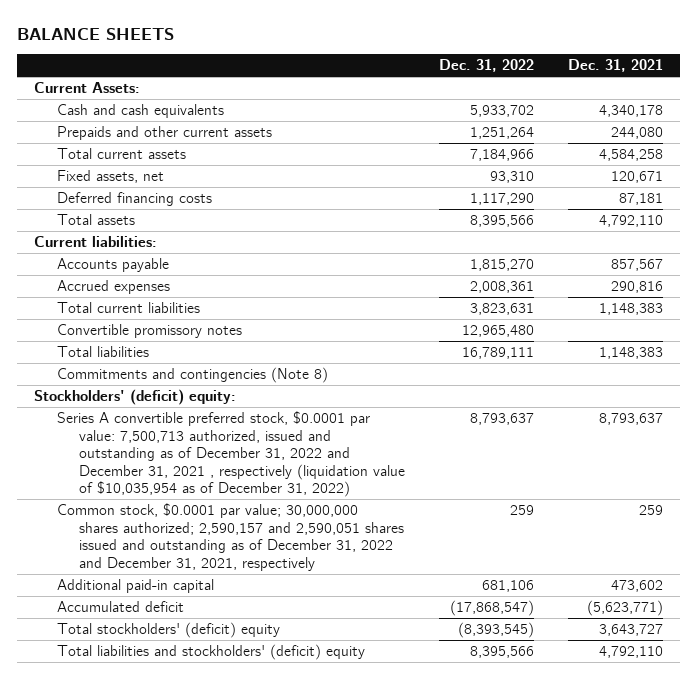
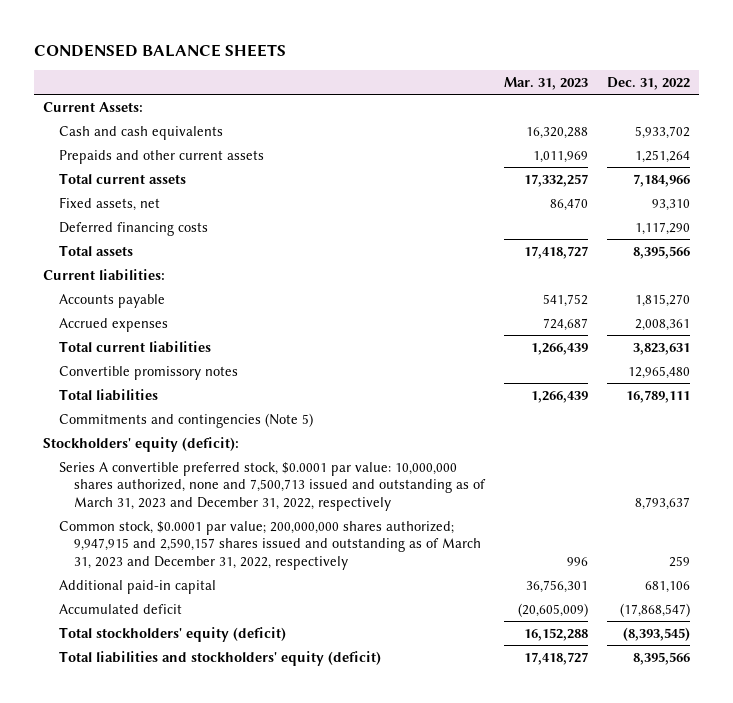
[17,27,175,40] BALANCE SHEETS -> [33,43,286,57] CONDENSED BALANCE SHEETS
[567,59,663,73] Dec. 31, 2021 -> none
none -> [504,77,589,91] Mar. 31, 2023
[56,367,328,384] Commitments and contingencies (Note 8) -> [58,412,313,428] Commitments and contingencies (Note 5)
[34,389,237,406] Stockholders' (deficit) equity: -> [43,436,240,452] Stockholders' equity (deficit):
[56,411,406,498] Series A convertible preferred stock, $0.0001 par value: 7,500,713 authorized, issued and outstanding as of December 31, 2022 and December 31, 2021 , respectively (liquidation value of $10,035,954 as of December 31, 2022) -> [58,461,487,511] Series A convertible preferred stock, $0.0001 par value: 10,000,000 shares authorized, none and 7,500,713 issued and outstanding as of March 31, 2023 and December 31, 2022, respectively
[56,503,405,571] Common stock, $0.0001 par value; 30,000,000 shares authorized; 2,590,157 and 2,590,051 shares issued and outstanding as of December 31, 2022 and December 31, 2021, respectively -> [58,520,482,570] Common stock, $0.0001 par value; 200,000,000 shares authorized; 9,947,915 and 2,590,157 shares issued and outstanding as of March 31, 2023 and December 31, 2022, respectively
[56,622,280,639] Total stockholders' (deficit) equity -> [58,626,286,642] Total stockholders' equity (deficit)
[56,644,365,661] Total liabilities and stockholders' (deficit) equity -> [58,650,381,666] Total liabilities and stockholders' equity (deficit)

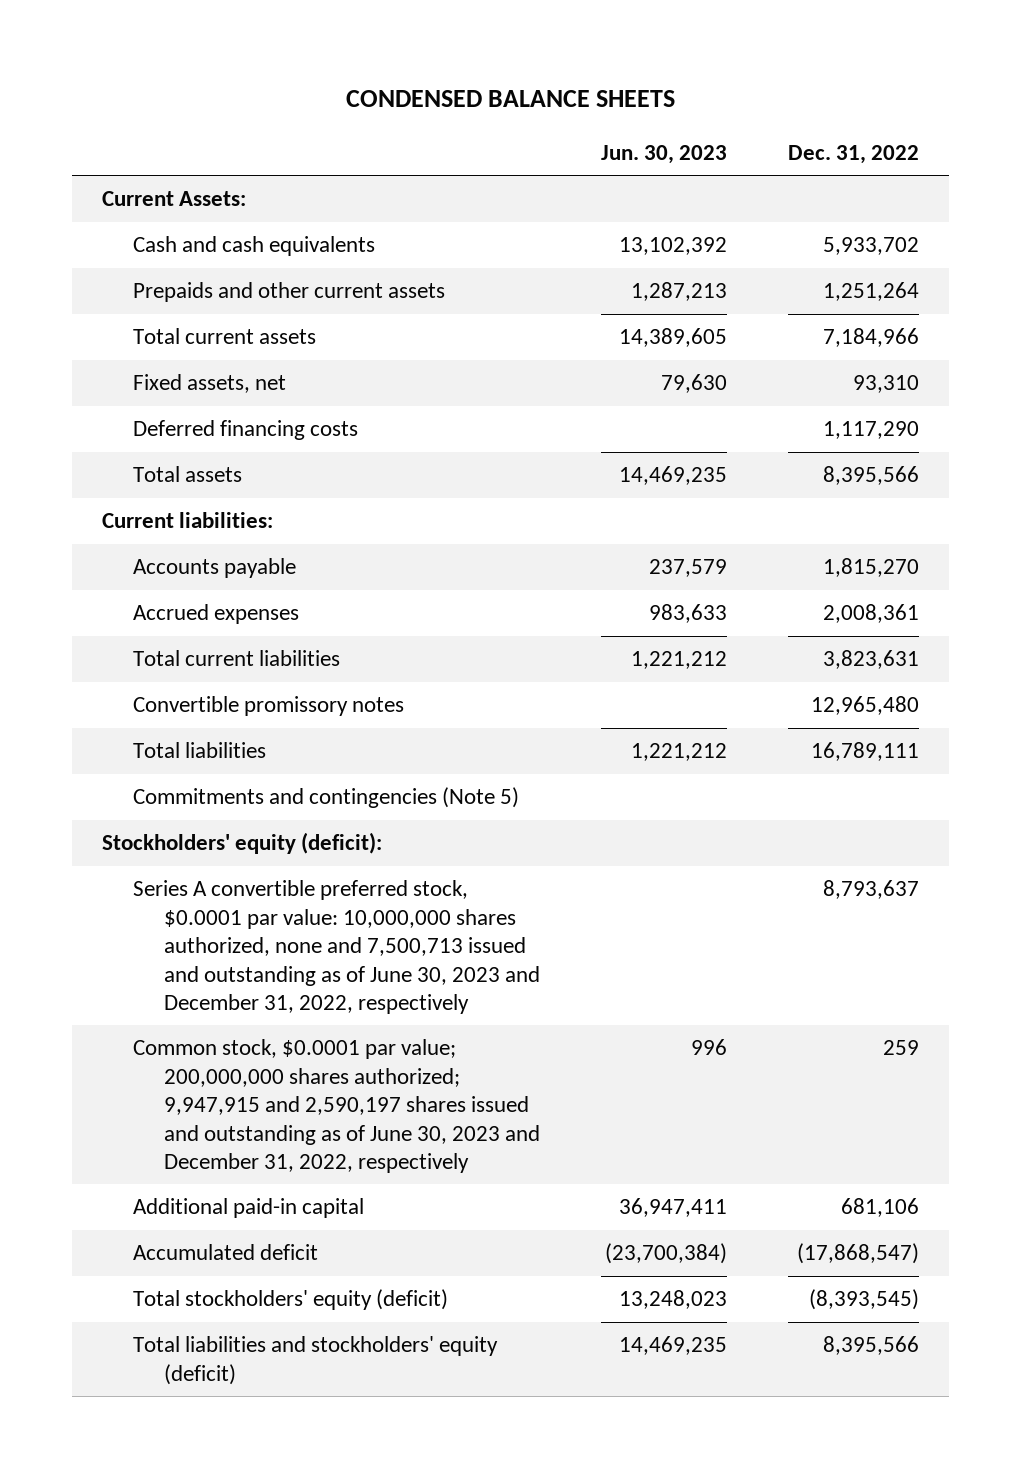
[504,77,589,91] Mar. 31, 2023 -> none
none -> [601,144,728,164] Jun. 30, 2023
[58,461,487,511] Series A convertible preferred stock, $0.0001 par value: 10,000,000 shares authorized, none and 7,500,713 issued and outstanding as of March 31, 2023 and December 31, 2022, respectively -> [133,880,541,1014] Series A convertible preferred stock, $0.0001 par value: 10,000,000 shares authorized, none and 7,500,713 issued and outstanding as of June 30, 2023 and December 31, 2022, respectively
[58,520,482,570] Common stock, $0.0001 par value; 200,000,000 shares authorized; 9,947,915 and 2,590,157 shares issued and outstanding as of March 31, 2023 and December 31, 2022, respectively -> [133,1039,541,1173] Common stock, $0.0001 par value; 200,000,000 shares authorized; 9,947,915 and 2,590,197 shares issued and outstanding as of June 30, 2023 and December 31, 2022, respectively

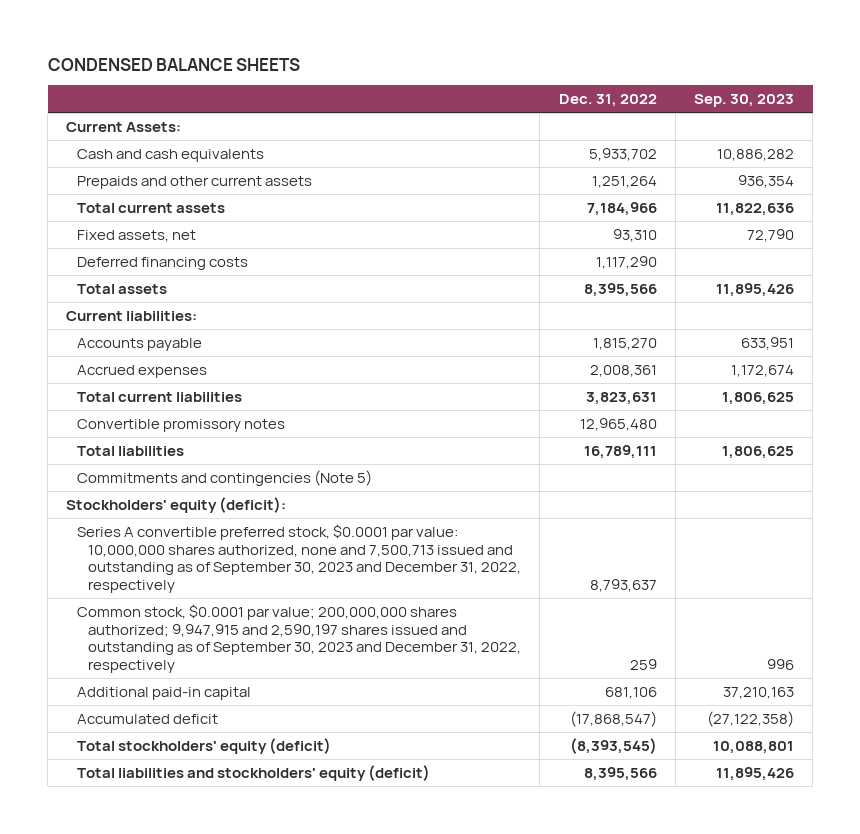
[601,144,728,164] Jun. 30, 2023 -> none
none -> [693,94,794,108] Sep. 30, 2023
[133,880,541,1014] Series A convertible preferred stock, $0.0001 par value: 10,000,000 shares authorized, none and 7,500,713 issued and outstanding as of June 30, 2023 and December 31, 2022, respectively -> [77,523,522,593] Series A convertible preferred stock, $0.0001 par value: 10,000,000 shares authorized, none and 7,500,713 issued and outstanding as of September 30, 2023 and December 31, 2022, respectively
[133,1039,541,1173] Common stock, $0.0001 par value; 200,000,000 shares authorized; 9,947,915 and 2,590,197 shares issued and outstanding as of June 30, 2023 and December 31, 2022, respectively -> [77,603,522,673] Common stock, $0.0001 par value; 200,000,000 shares authorized; 9,947,915 and 2,590,197 shares issued and outstanding as of September 30, 2023 and December 31, 2022, respectively

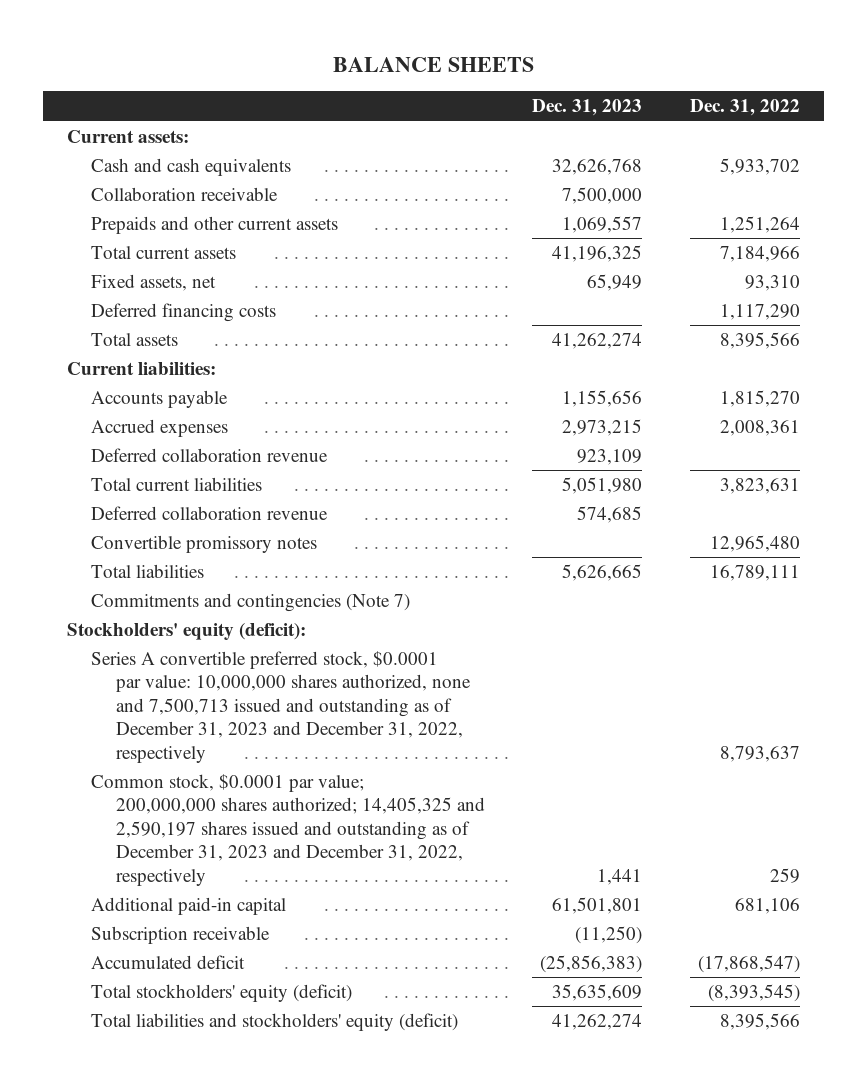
[47,57,300,71] CONDENSED BALANCE SHEETS -> [332,57,534,73] BALANCE SHEETS
[693,94,794,108] Sep. 30, 2023 -> none
none -> [532,99,643,117] Dec. 31, 2023
[66,121,182,132] Current Assets: -> [66,129,189,143] Current assets:
none -> [91,186,279,201] Collaboration receivable
none -> [91,447,329,462] Deferred collaboration revenue
none -> [91,505,329,520] Deferred collaboration revenue
[77,469,373,486] Commitments and contingencies (Note 5) -> [91,592,411,612] Commitments and contingencies (Note 7)
[77,523,522,593] Series A convertible preferred stock, $0.0001 par value: 10,000,000 shares authorized, none and 7,500,713 issued and outstanding as of September 30, 2023 and December 31, 2022, respectively -> [91,650,471,763] Series A convertible preferred stock, $0.0001 par value: 10,000,000 shares authorized, none and 7,500,713 issued and outstanding as of December 31, 2023 and December 31, 2022, respectively
[77,603,522,673] Common stock, $0.0001 par value; 200,000,000 shares authorized; 9,947,915 and 2,590,197 shares issued and outstanding as of September 30, 2023 and December 31, 2022, respectively -> [91,773,485,886] Common stock, $0.0001 par value; 200,000,000 shares authorized; 14,405,325 and 2,590,197 shares issued and outstanding as of December 31, 2023 and December 31, 2022, respectively
none -> [91,925,271,944] Subscription receivable

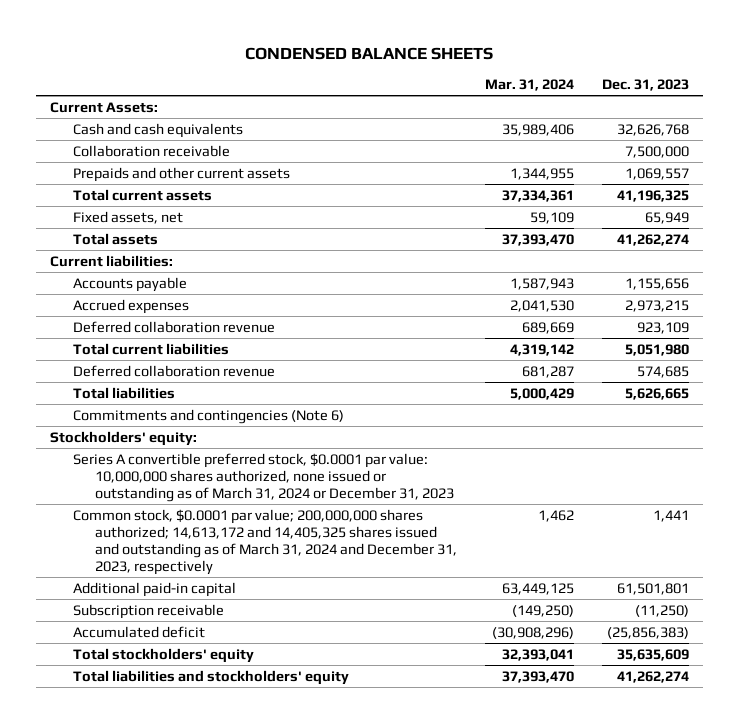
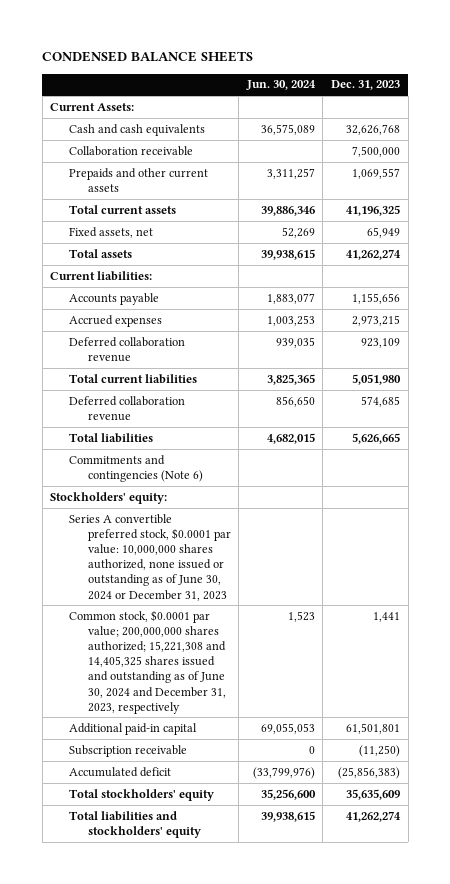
[485,79,575,92] Mar. 31, 2024 -> none
none -> [245,80,316,91] Jun. 30, 2024
[72,452,455,503] Series A convertible preferred stock, $0.0001 par value: 10,000,000 shares authorized, none issued or outstanding as of March 31, 2024 or December 31, 2023 -> [68,513,231,601] Series A convertible preferred stock, $0.0001 par value: 10,000,000 shares authorized, none issued or outstanding as of June 30, 2024 or December 31, 2023
[72,508,458,576] Common stock, $0.0001 par value; 200,000,000 shares authorized; 14,613,172 and 14,405,325 shares issued and outstanding as of March 31, 2024 and December 31, 2023, respectively -> [68,609,226,714] Common stock, $0.0001 par value; 200,000,000 shares authorized; 15,221,308 and 14,405,325 shares issued and outstanding as of June 30, 2024 and December 31, 2023, respectively

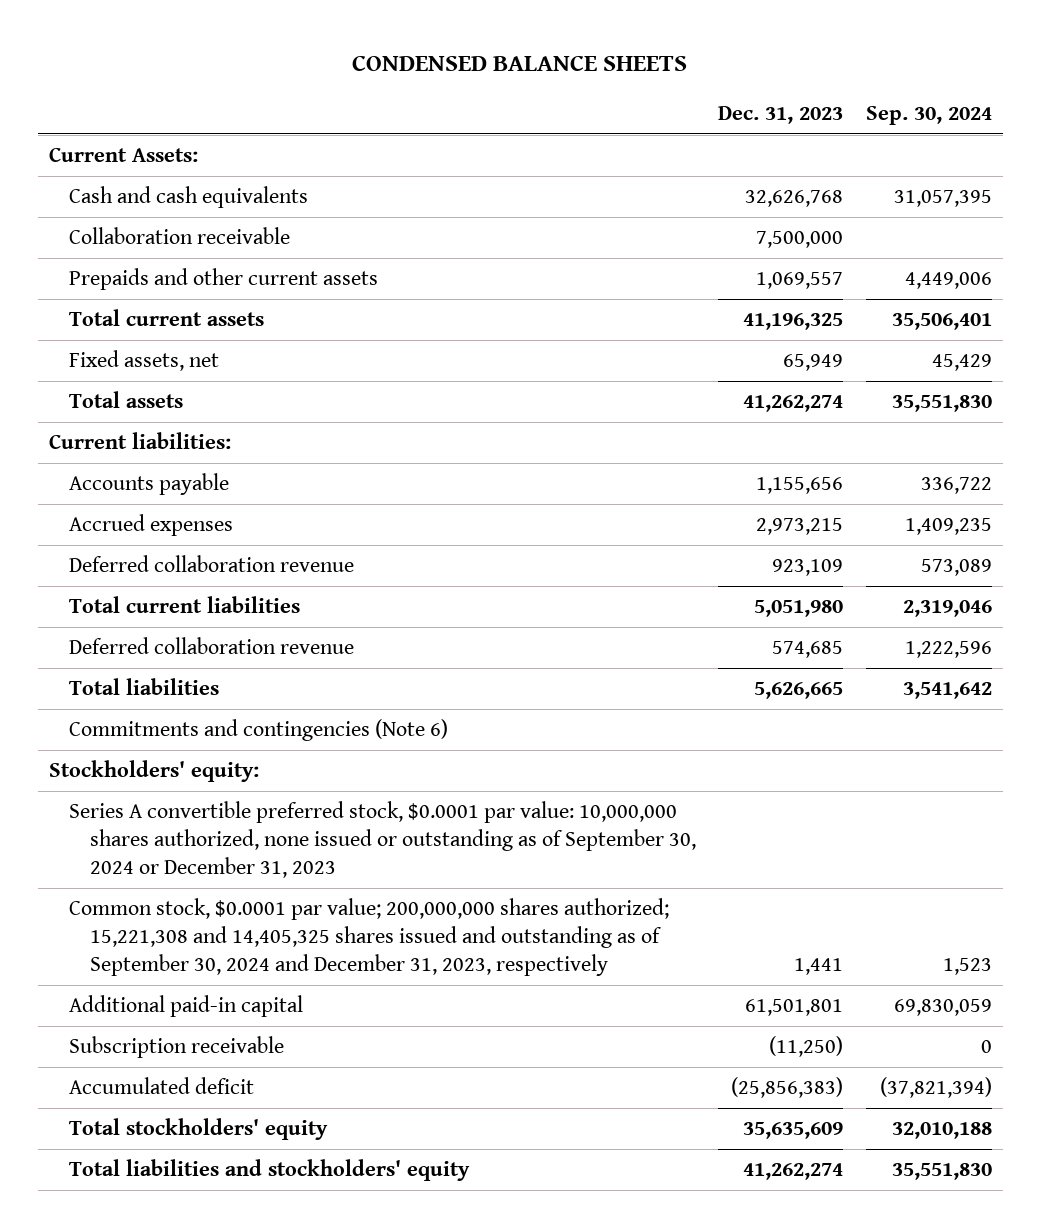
[245,80,316,91] Jun. 30, 2024 -> none
none -> [865,105,992,125] Sep. 30, 2024
[68,513,231,601] Series A convertible preferred stock, $0.0001 par value: 10,000,000 shares authorized, none issued or outstanding as of June 30, 2024 or December 31, 2023 -> [69,801,696,878] Series A convertible preferred stock, $0.0001 par value: 10,000,000 shares authorized, none issued or outstanding as of September 30, 2024 or December 31, 2023
[68,609,226,714] Common stock, $0.0001 par value; 200,000,000 shares authorized; 15,221,308 and 14,405,325 shares issued and outstanding as of June 30, 2024 and December 31, 2023, respectively -> [69,898,670,976] Common stock, $0.0001 par value; 200,000,000 shares authorized; 15,221,308 and 14,405,325 shares issued and outstanding as of September 30, 2024 and December 31, 2023, respectively

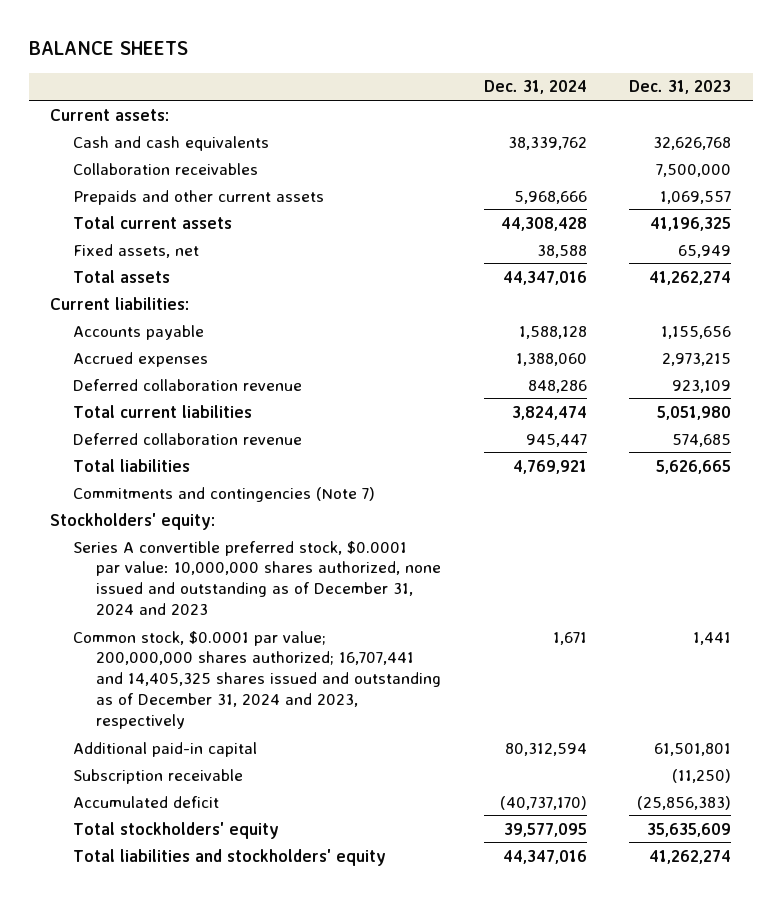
[352,55,688,72] CONDENSED BALANCE SHEETS -> [28,41,188,56] BALANCE SHEETS
[865,105,992,125] Sep. 30, 2024 -> none
none -> [483,80,587,95] Dec. 31, 2024
[49,147,199,163] Current Assets: -> [50,108,170,121] Current assets:
[69,227,291,245] Collaboration receivable -> [73,162,259,175] Collaboration receivables
[69,719,449,742] Commitments and contingencies (Note 6) -> [73,486,376,502] Commitments and contingencies (Note 7)
[69,801,696,878] Series A convertible preferred stock, $0.0001 par value: 10,000,000 shares authorized, none issued or outstanding as of September 30, 2024 or December 31, 2023 -> [73,540,441,616] Series A convertible preferred stock, $0.0001 par value: 10,000,000 shares authorized, none issued and outstanding as of December 31, 2024 and 2023
[69,898,670,976] Common stock, $0.0001 par value; 200,000,000 shares authorized; 15,221,308 and 14,405,325 shares issued and outstanding as of September 30, 2024 and December 31, 2023, respectively -> [73,630,441,730] Common stock, $0.0001 par value; 200,000,000 shares authorized; 16,707,441 and 14,405,325 shares issued and outstanding as of December 31, 2024 and 2023, respectively

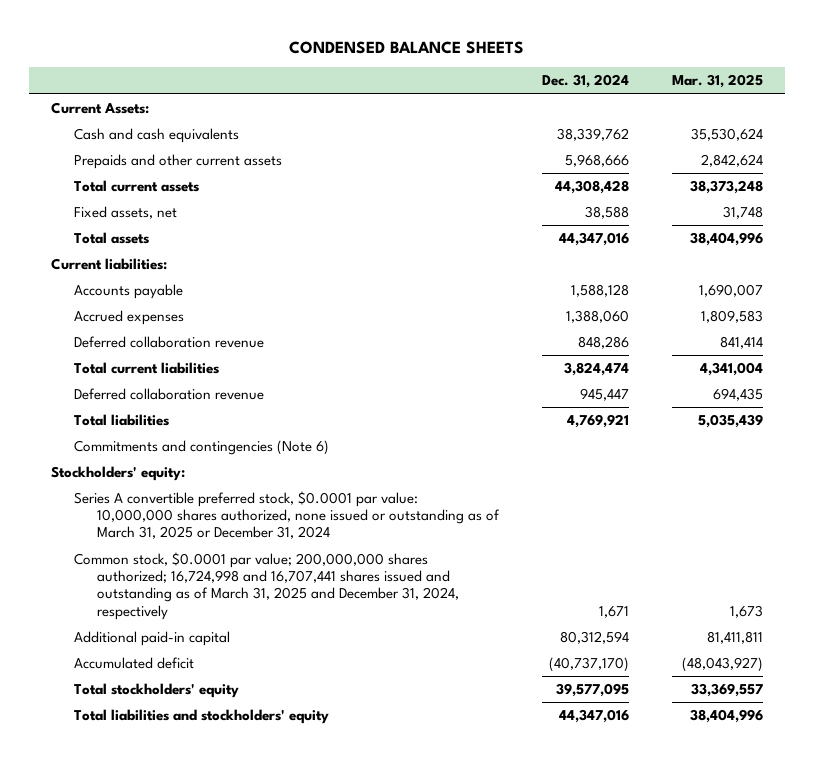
[28,41,188,56] BALANCE SHEETS -> [289,40,525,54] CONDENSED BALANCE SHEETS
[629,80,732,95] Dec. 31, 2023 -> none
none -> [672,74,764,89] Mar. 31, 2025
[50,108,170,121] Current assets: -> [51,101,150,114] Current Assets:
[73,162,259,175] Collaboration receivables -> none
[73,486,376,502] Commitments and contingencies (Note 7) -> [73,439,329,455] Commitments and contingencies (Note 6)
[73,540,441,616] Series A convertible preferred stock, $0.0001 par value: 10,000,000 shares authorized, none issued and outstanding as of December 31, 2024 and 2023 -> [73,490,500,540] Series A convertible preferred stock, $0.0001 par value: 10,000,000 shares authorized, none issued or outstanding as of March 31, 2025 or December 31, 2024
[73,630,441,730] Common stock, $0.0001 par value; 200,000,000 shares authorized; 16,707,441 and 14,405,325 shares issued and outstanding as of December 31, 2024 and 2023, respectively -> [73,551,459,620] Common stock, $0.0001 par value; 200,000,000 shares authorized; 16,724,998 and 16,707,441 shares issued and outstanding as of March 31, 2025 and December 31, 2024, respectively
[73,768,244,784] Subscription receivable -> none

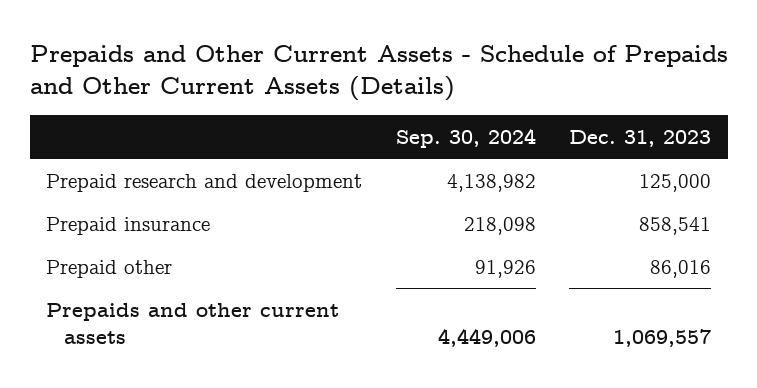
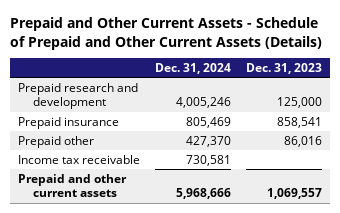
[29,44,728,102] Prepaids and Other Current Assets - Schedule of Prepaids and Other Current Assets (Details) -> [10,17,323,50] Prepaid and Other Current Assets - Schedule of Prepaid and Other Current Assets (Details)
[395,127,536,148] Sep. 30, 2024 -> none
none -> [155,63,232,75] Dec. 31, 2024
none -> [17,154,140,164] Income tax receivable
[46,302,340,344] Prepaids and other current assets -> [17,173,127,198] Prepaid and other current assets

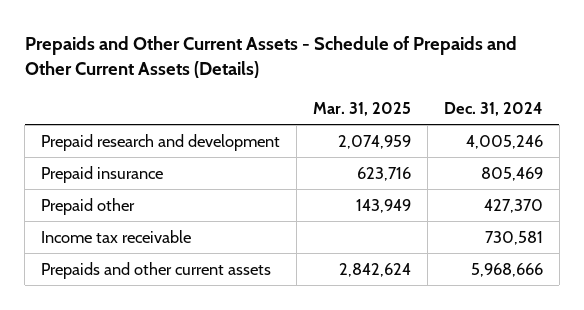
[10,17,323,50] Prepaid and Other Current Assets - Schedule of Prepaid and Other Current Assets (Details) -> [24,35,517,79] Prepaids and Other Current Assets - Schedule of Prepaids and Other Current Assets (Details)
[246,63,323,75] Dec. 31, 2023 -> none
none -> [313,101,412,116] Mar. 31, 2025
[17,173,127,198] Prepaid and other current assets -> [41,261,272,279] Prepaids and other current assets

